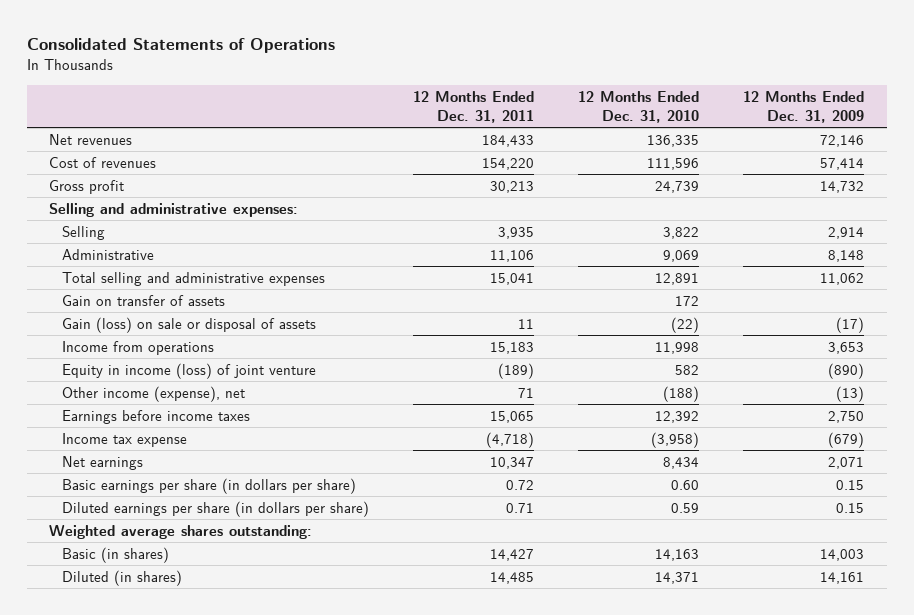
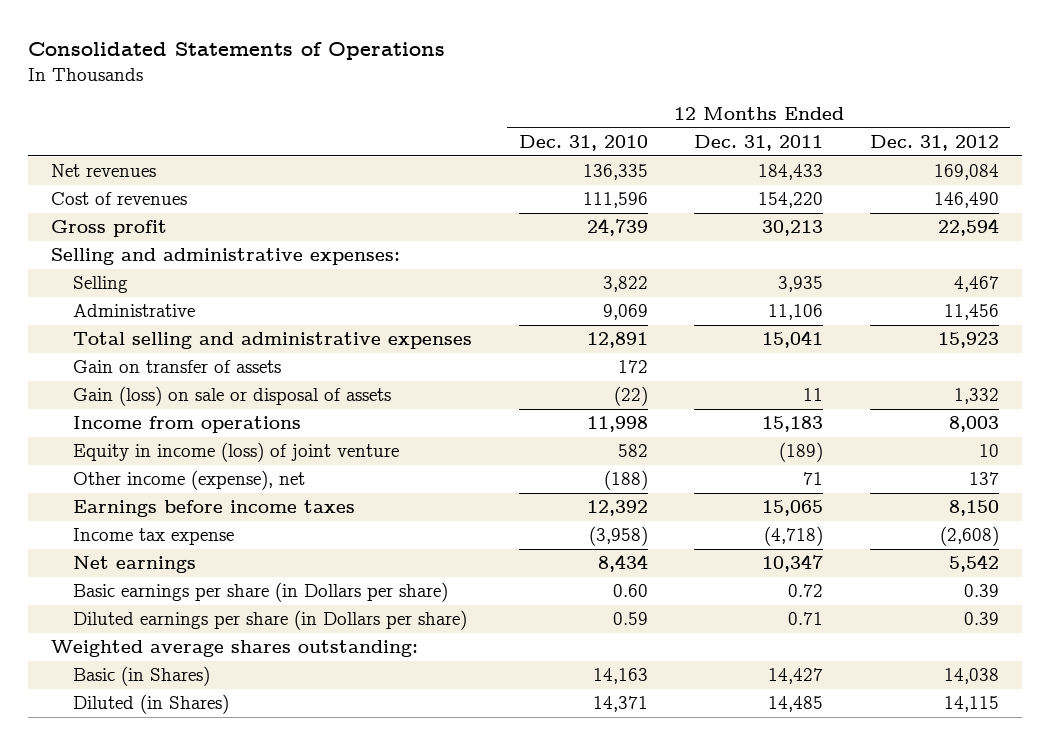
[743,91,865,123] 12 Months Ended Dec. 31, 2009 -> none
none -> [869,135,999,152] Dec. 31, 2012
[61,477,356,494] Basic earnings per share (in dollars per share) -> [72,582,448,603] Basic earnings per share (in Dollars per share)
[61,500,369,517] Diluted earnings per share (in dollars per share) -> [72,610,467,631] Diluted earnings per share (in Dollars per share)
[61,546,169,563] Basic (in shares) -> [72,666,210,687] Basic (in Shares)
[61,569,182,586] Diluted (in shares) -> [72,694,229,715] Diluted (in Shares)

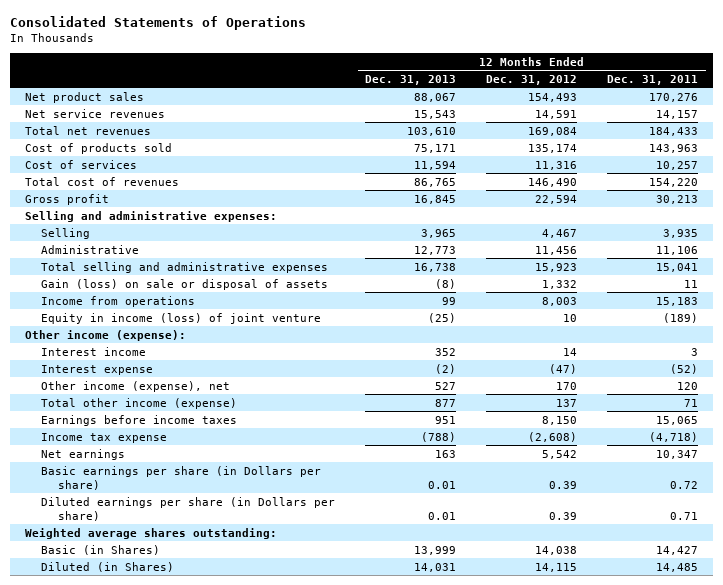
[518,135,648,152] Dec. 31, 2010 -> none
none -> [365,74,457,85] Dec. 31, 2013
none -> [24,91,144,103] Net product sales
none -> [24,108,165,118] Net service revenues
[50,164,156,178] Net revenues -> [24,125,151,135] Total net revenues
none -> [24,142,172,154] Cost of products sold
none -> [24,159,137,169] Cost of services
[50,192,187,206] Cost of revenues -> [24,176,179,186] Total cost of revenues
[72,360,281,374] Gain on transfer of assets -> none
none -> [24,329,186,341] Other income (expense):
none -> [41,346,147,356] Interest income
none -> [41,364,154,375] Interest expense
[803,472,824,486] 71 -> [677,381,699,390] 120
[968,472,999,486] 137 -> [556,381,578,390] 170
none -> [41,397,238,409] Total other income (expense)

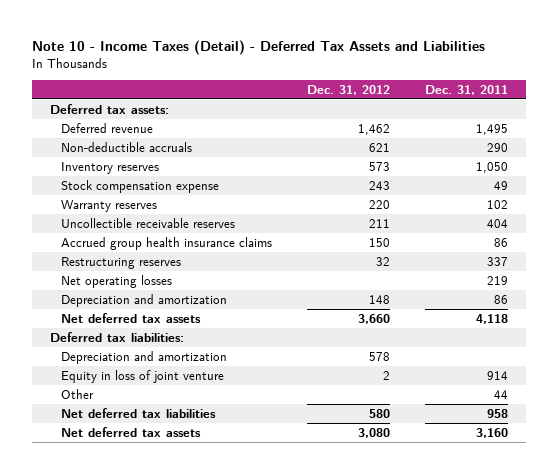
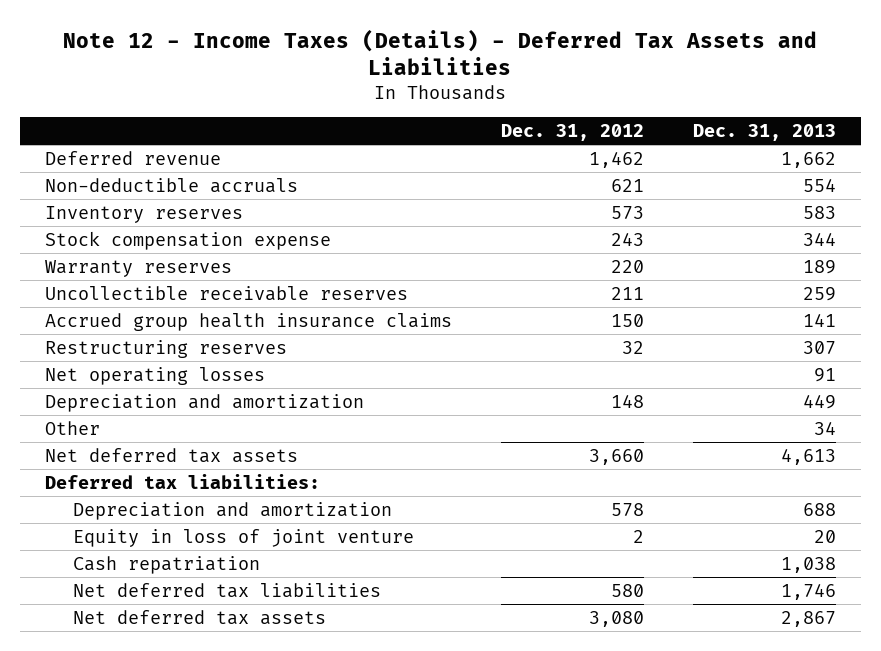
[32,40,486,56] Note 10 - Income Taxes (Detail) - Deferred Tax Assets and Liabilities -> [63,28,818,76] Note 12 - Income Taxes (Details) - Deferred Tax Assets and Liabilities
[425,84,509,95] Dec. 31, 2011 -> none
none -> [693,123,837,141] Dec. 31, 2013
[50,103,170,114] Deferred tax assets: -> none
[60,388,94,399] Other -> [44,420,100,435] Other
none -> [72,555,260,574] Cash repatriation

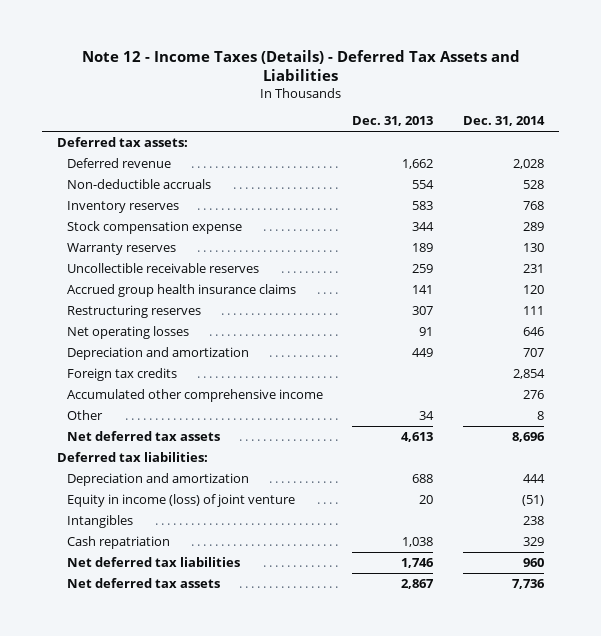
[500,123,644,141] Dec. 31, 2012 -> none
none -> [462,116,545,127] Dec. 31, 2014
none -> [57,137,189,148] Deferred tax assets:
none -> [66,368,177,382] Foreign tax credits
none -> [66,389,323,403] Accumulated other comprehensive income
[72,528,414,547] Equity in loss of joint venture -> [66,494,295,508] Equity in income (loss) of joint venture
none -> [66,515,133,529] Intangibles

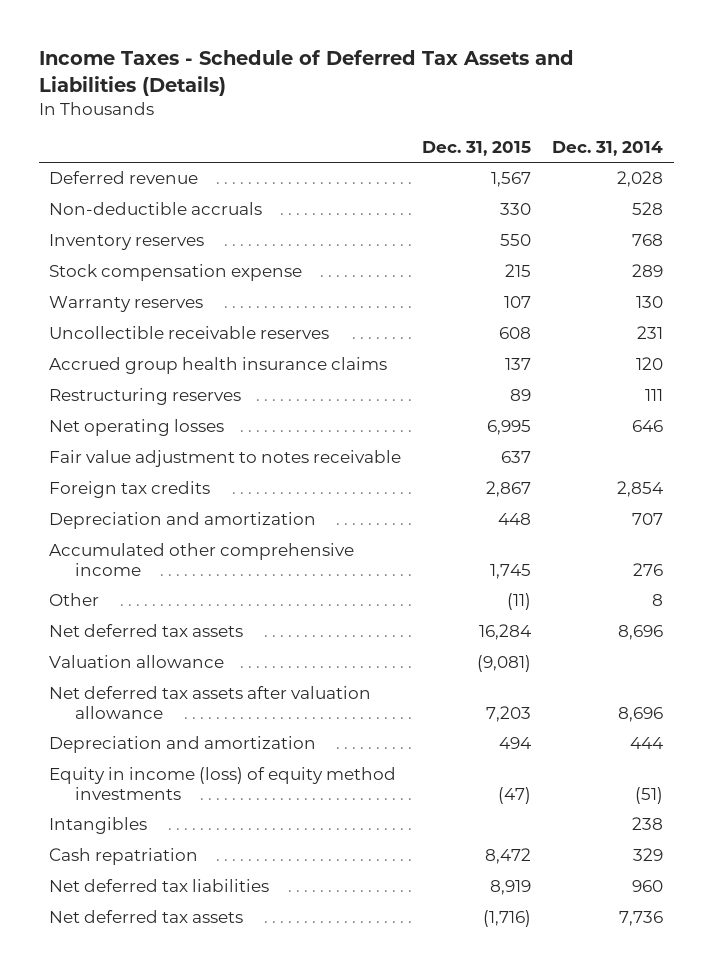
[81,49,520,81] Note 12 - Income Taxes (Details) - Deferred Tax Assets and Liabilities -> [39,50,575,96] Income Taxes - Schedule of Deferred Tax Assets and Liabilities (Details)
[352,116,434,127] Dec. 31, 2013 -> none
none -> [422,140,532,156] Dec. 31, 2015
[57,137,189,148] Deferred tax assets: -> none
none -> [49,450,402,468] Fair value adjustment to notes receivable
[66,347,249,361] Depreciation and amortization -> [49,512,317,530] Depreciation and amortization
[57,452,209,463] Deferred tax liabilities: -> none
none -> [49,655,225,669] Valuation allowance
none -> [49,686,372,720] Net deferred tax assets after valuation allowance
[66,494,295,508] Equity in income (loss) of joint venture -> [49,767,397,801] Equity in income (loss) of equity method investments

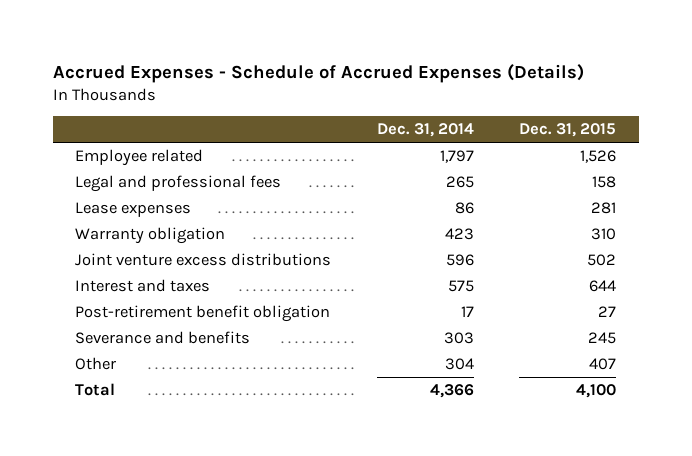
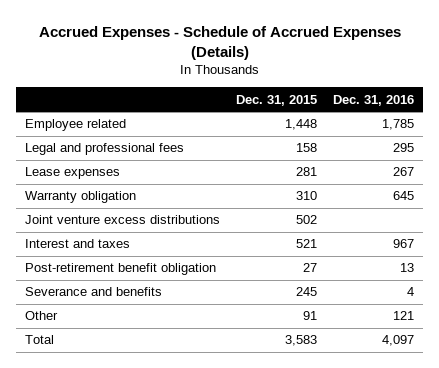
[376,123,474,138] Dec. 31, 2014 -> none
none -> [333,94,415,106] Dec. 31, 2016
[580,150,617,164] 1,526 -> [285,119,318,131] 1,448
[589,280,617,293] 644 -> [296,239,318,249] 521
[589,358,617,371] 407 -> [303,311,318,321] 91
[576,384,617,399] 4,100 -> [285,335,318,347] 3,583

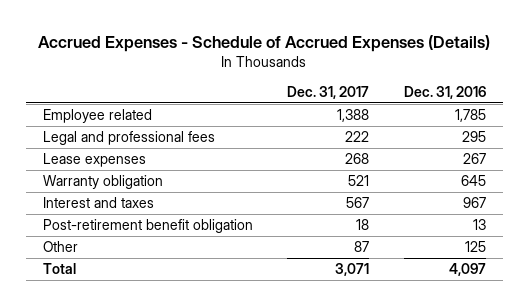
[236,94,318,106] Dec. 31, 2015 -> none
none -> [287,86,370,100] Dec. 31, 2017
[24,215,220,225] Joint venture excess distributions -> none
[24,287,162,297] Severance and benefits -> none
[393,311,415,321] 121 -> [465,241,487,253] 125

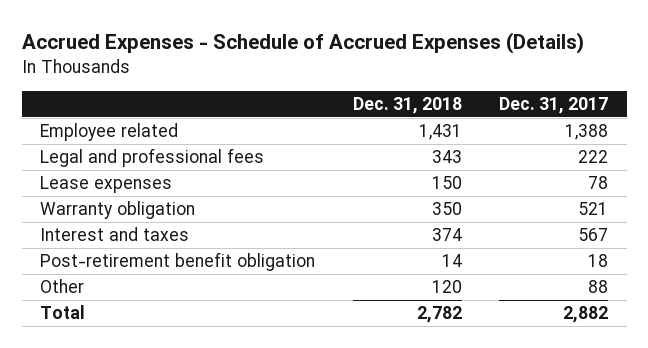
[404,86,487,100] Dec. 31, 2016 -> none
none -> [352,96,462,114] Dec. 31, 2018
[345,153,370,165] 268 -> [588,176,609,190] 78
[354,241,370,253] 87 -> [588,280,609,294] 88
[335,263,370,277] 3,071 -> [563,306,609,324] 2,882

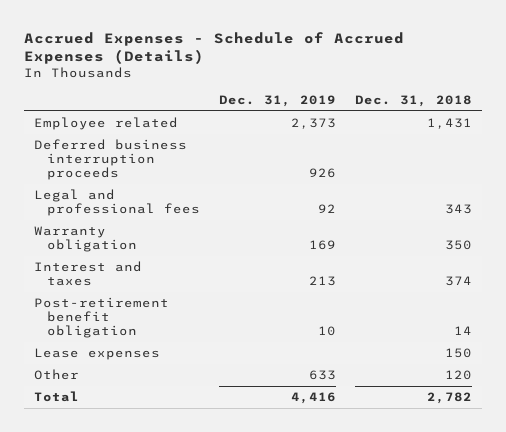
[499,96,609,114] Dec. 31, 2017 -> none
none -> [219,95,337,108] Dec. 31, 2019
none -> [33,138,187,181] Deferred business interruption proceeds
[40,176,173,194] Lease expenses -> [33,347,160,360] Lease expenses

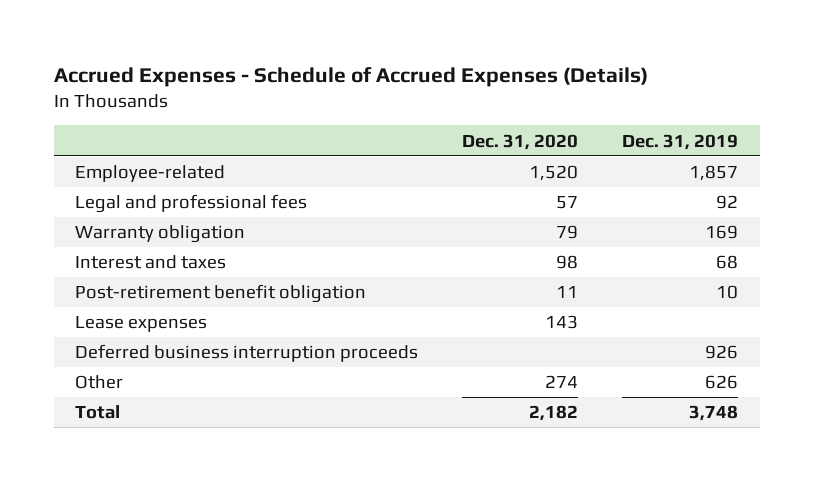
[355,95,473,108] Dec. 31, 2018 -> none
none -> [462,133,579,150] Dec. 31, 2020
[33,116,178,130] Employee related -> [75,165,226,183] Employee-related
[291,117,337,129] 2,373 -> [688,165,738,182] 1,857
[309,276,337,287] 213 -> [715,255,738,270] 68
[33,138,187,181] Deferred business interruption proceeds -> [75,344,419,363] Deferred business interruption proceeds
[309,369,337,380] 633 -> [704,375,738,390] 626
[291,391,337,404] 4,416 -> [688,405,738,422] 3,748

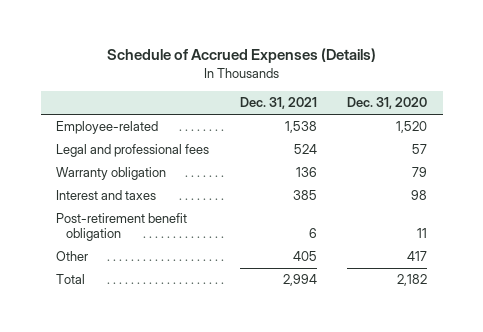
[53,67,648,88] Accrued Expenses - Schedule of Accrued Expenses (Details) -> [106,48,376,64] Schedule of Accrued Expenses (Details)
[621,133,738,150] Dec. 31, 2019 -> none
none -> [239,97,317,110] Dec. 31, 2021
[75,316,208,333] Lease expenses -> none
[75,344,419,363] Deferred business interruption proceeds -> none
[545,375,579,389] 274 -> [407,251,428,262] 417

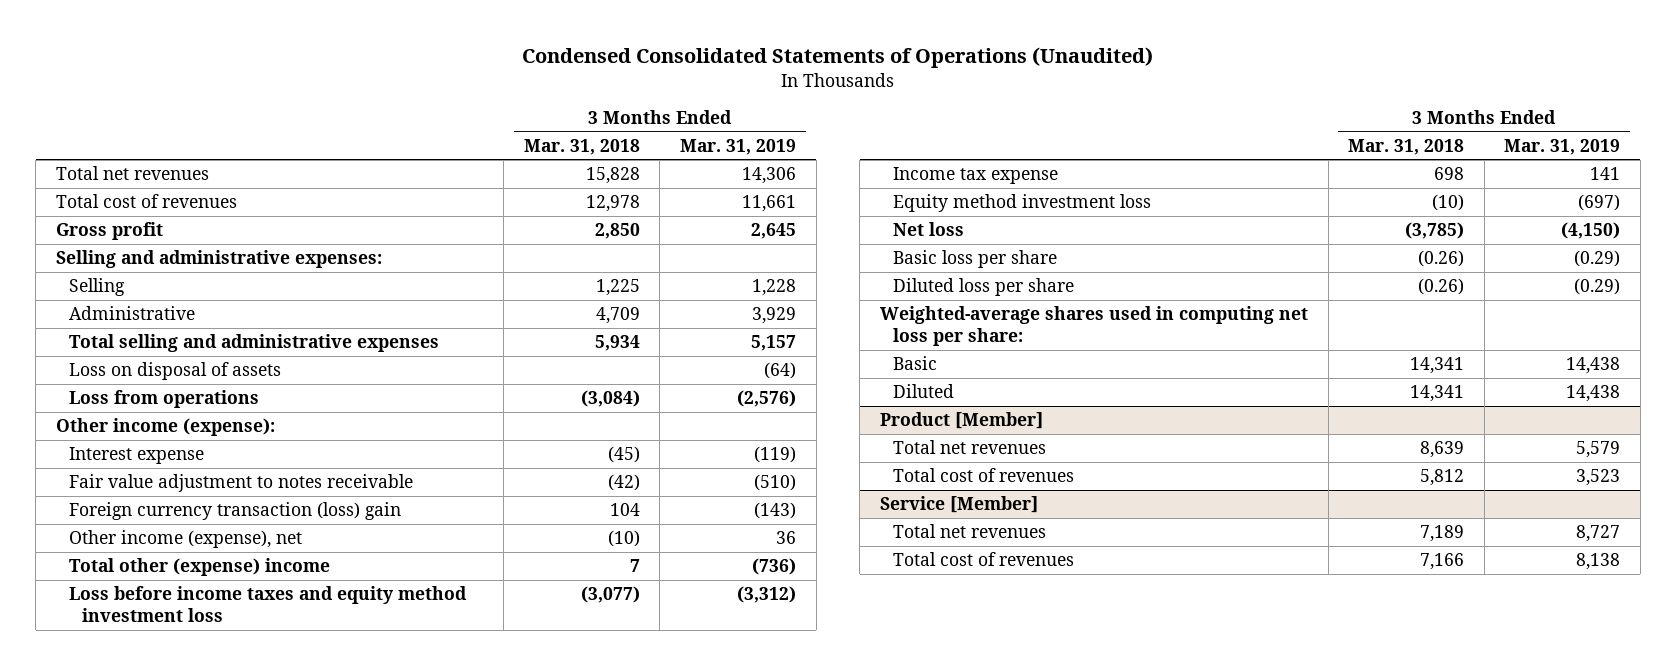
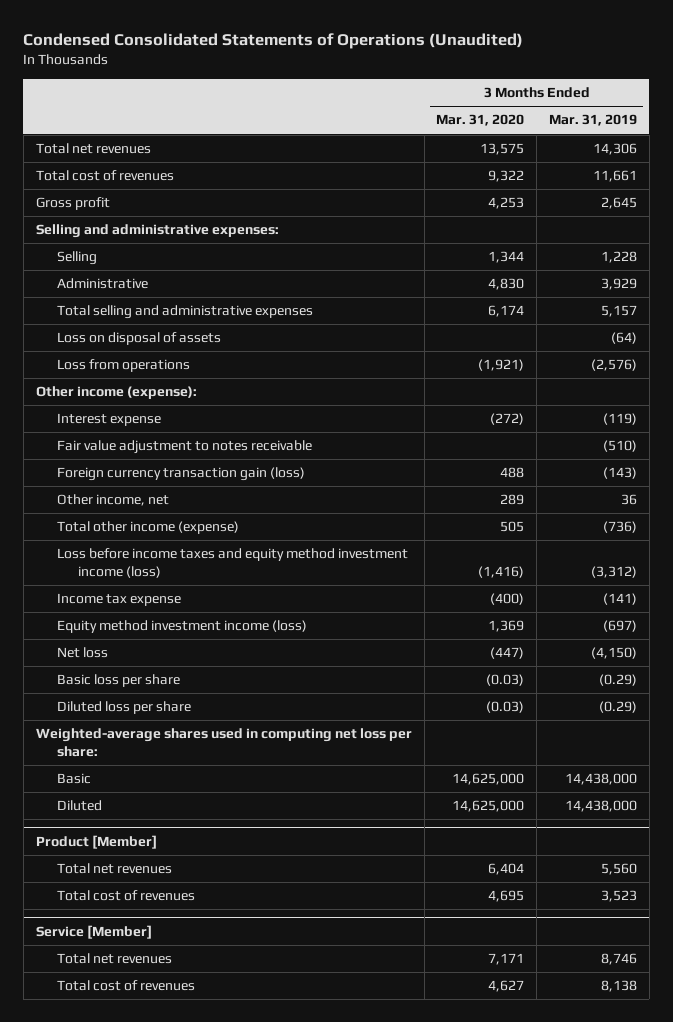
[523,138,640,155] Mar. 31, 2018 -> none
none -> [436,114,525,127] Mar. 31, 2020
[68,502,401,521] Foreign currency transaction (loss) gain -> [56,467,305,482] Foreign currency transaction gain (loss)
[68,530,302,549] Other income (expense), net -> [56,494,169,507] Other income, net
[68,558,330,577] Total other (expense) income -> [56,521,239,535] Total other income (expense)
[68,586,467,623] Loss before income taxes and equity method investment loss -> [56,548,408,579] Loss before income taxes and equity method investment income (loss)
[1590,167,1621,181] 141 -> [602,593,637,606] (141)
[892,194,1151,213] Equity method investment loss -> [56,620,307,634] Equity method investment income (loss)
[1566,357,1621,375] 14,438 -> [564,773,637,786] 14,438,000
[1566,385,1621,403] 14,438 -> [564,800,637,813] 14,438,000
[1576,441,1621,459] 5,579 -> [600,863,637,876] 5,560
[1576,525,1621,543] 8,727 -> [600,953,637,966] 8,746

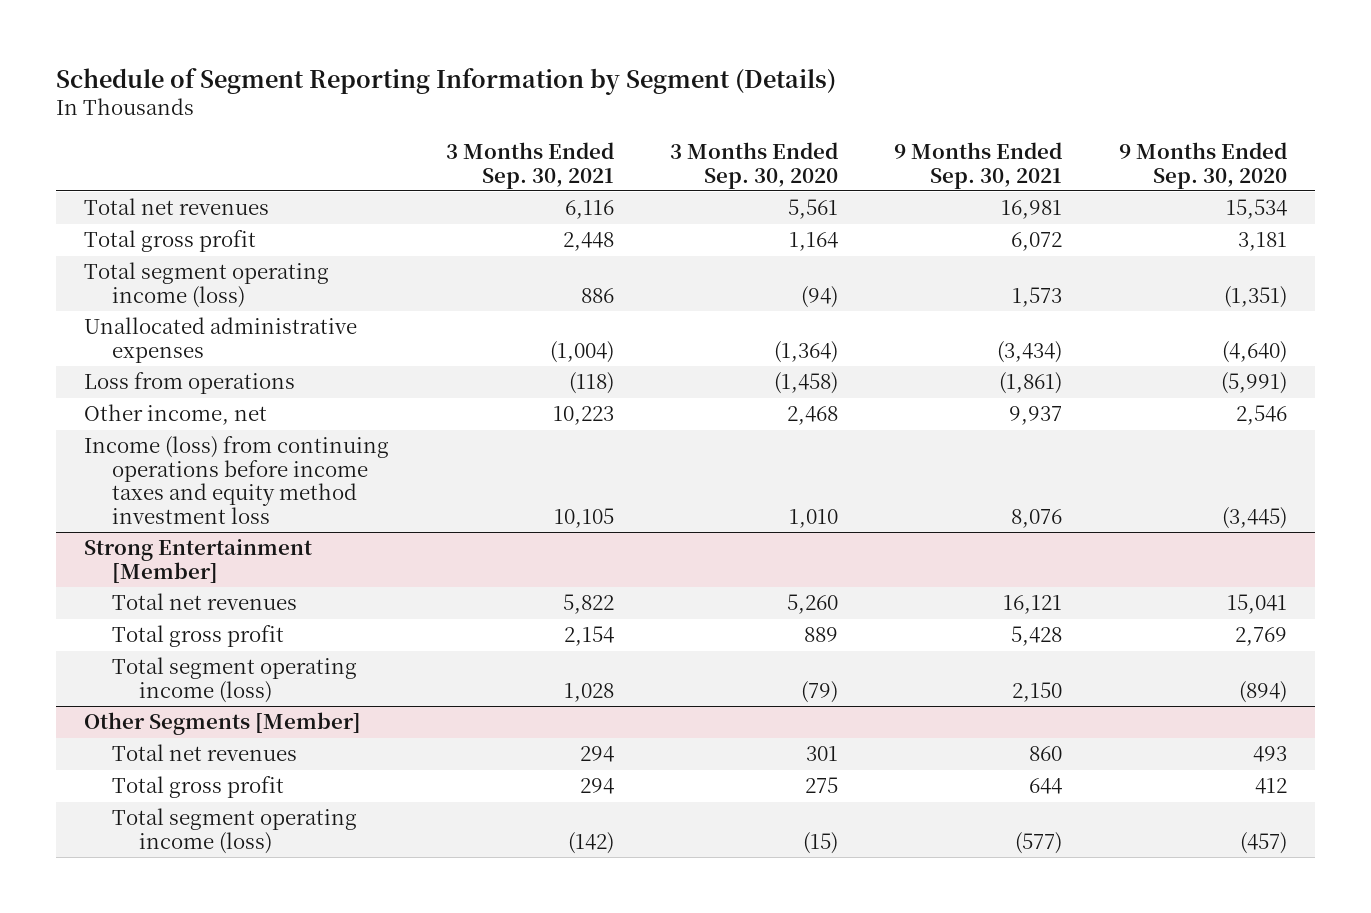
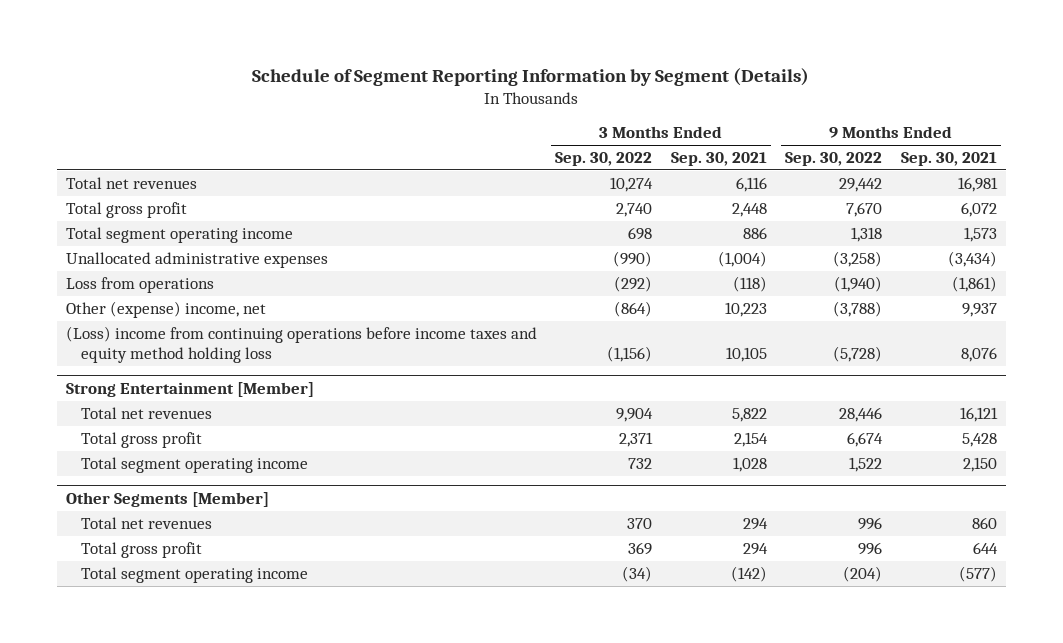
[669,142,838,189] 3 Months Ended Sep. 30, 2020 -> none
[1118,142,1287,189] 9 Months Ended Sep. 30, 2020 -> none
none -> [555,151,653,166] Sep. 30, 2022
none -> [785,151,883,166] Sep. 30, 2022
[84,262,330,308] Total segment operating income (loss) -> [65,226,293,243] Total segment operating income
[84,404,268,426] Other income, net -> [65,300,266,318] Other (expense) income, net
[84,436,390,525] Income (loss) from continuing operations before income taxes and equity method investment loss -> [65,325,537,363] (Loss) income from continuing operations before income taxes and equity method holding loss
[111,657,357,703] Total segment operating income (loss) -> [80,456,308,473] Total segment operating income
[111,808,357,854] Total segment operating income (loss) -> [80,566,308,583] Total segment operating income

